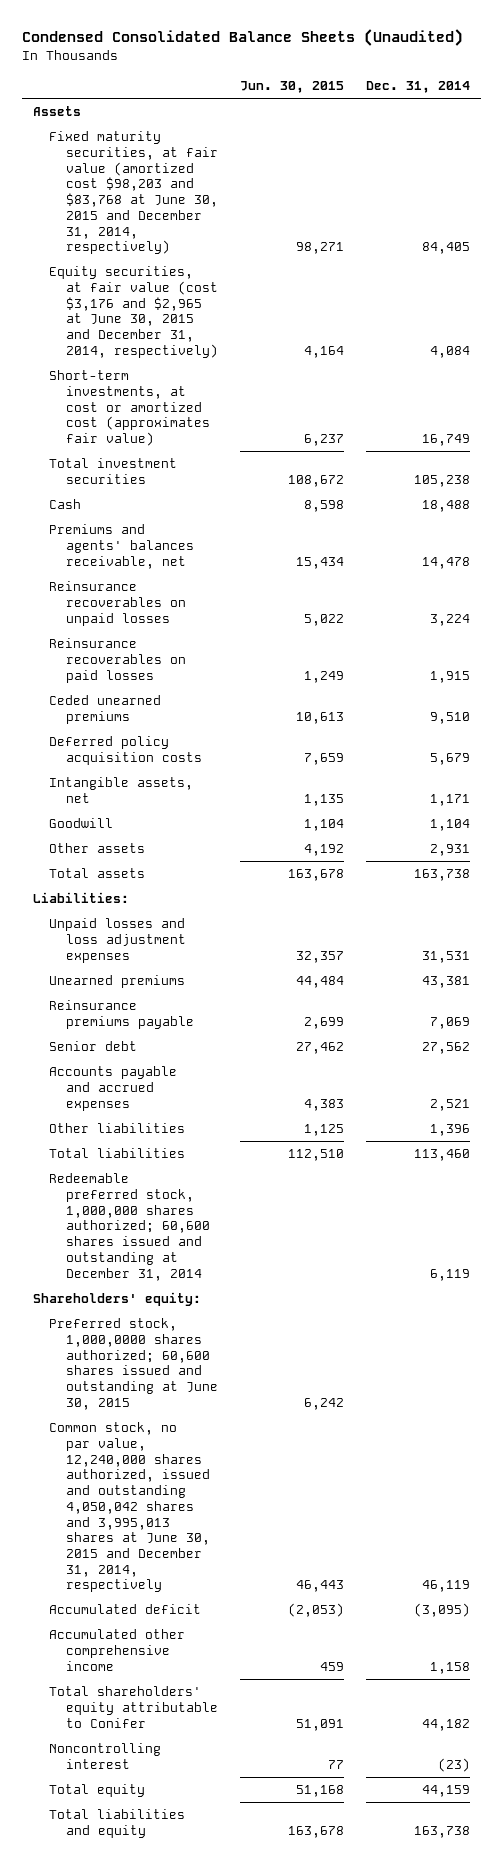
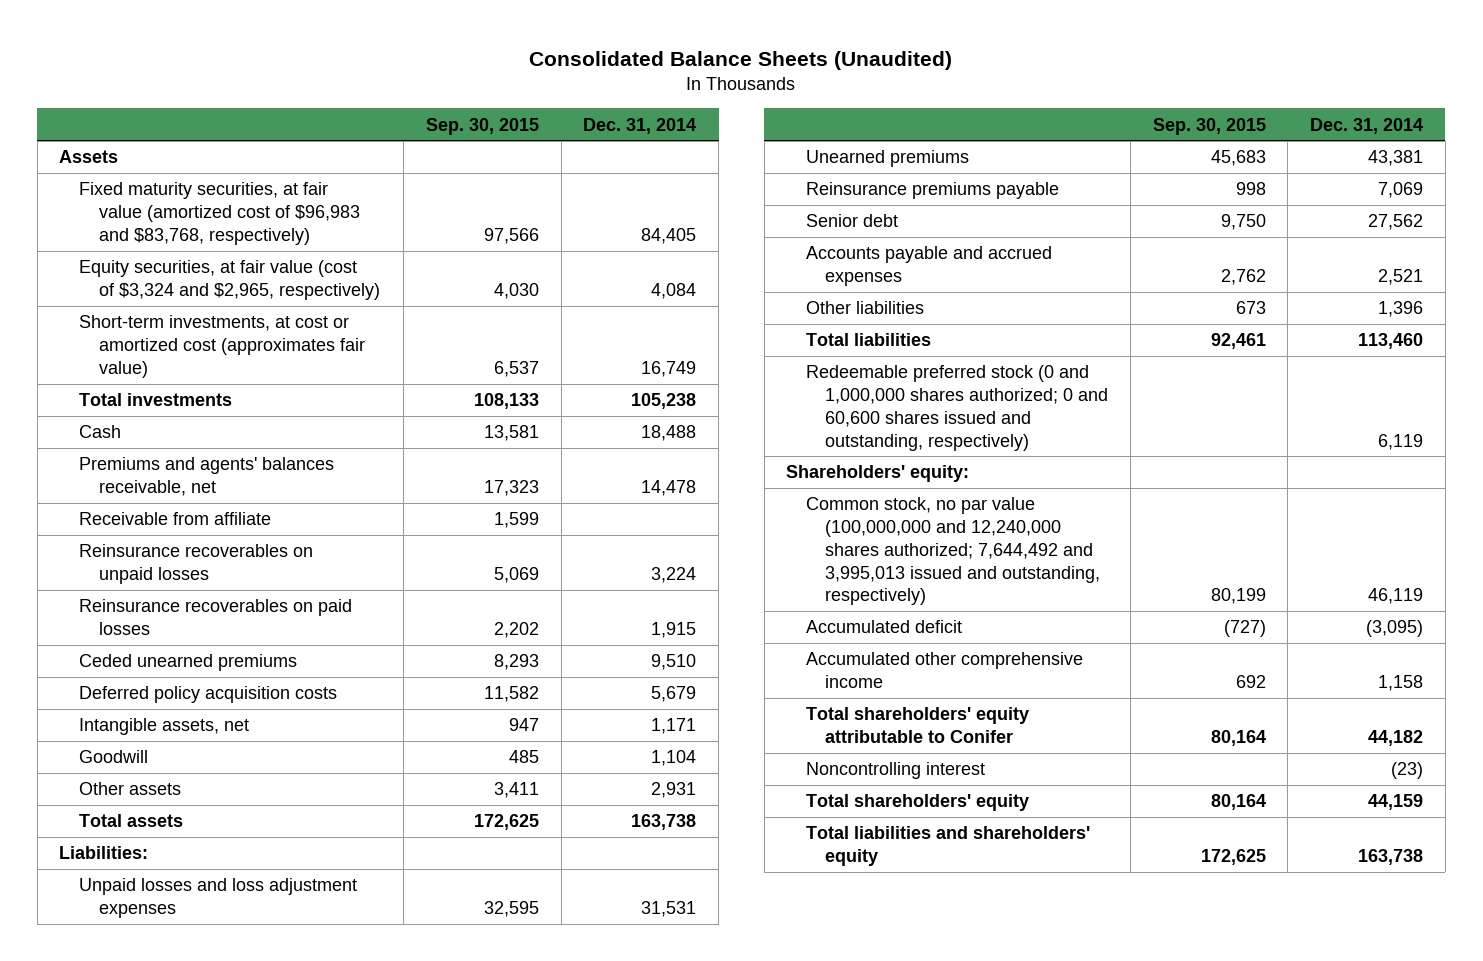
[21,28,463,46] Condensed Consolidated Balance Sheets (Unaudited) -> [529,50,953,70] Consolidated Balance Sheets (Unaudited)
[240,80,345,93] Jun. 30, 2015 -> none
none -> [426,117,540,135] Sep. 30, 2015
[49,131,219,255] Fixed maturity securities, at fair value (amortized cost $98,203 and $83,768 at June 30, 2015 and December 31, 2014, respectively) -> [79,182,360,245] Fixed maturity securities, at fair value (amortized cost of $96,983 and $83,768, respectively)
[49,266,219,358] Equity securities, at fair value (cost $3,176 and $2,965 at June 30, 2015 and December 31, 2014, respectively) -> [79,260,380,301] Equity securities, at fair value (cost of $3,324 and $2,965, respectively)
[49,458,178,484] Total investment securities -> [79,393,233,407] Total investments
none -> [79,512,272,526] Receivable from affiliate
[49,1173,211,1281] Redeemable preferred stock, 1,000,000 shares authorized; 60,600 shares issued and outstanding at December 31, 2014 -> [805,365,1109,451] Redeemable preferred stock (0 and 1,000,000 shares authorized; 0 and 60,600 shares issued and outstanding, respectively)
[49,1318,219,1410] Preferred stock, 1,000,0000 shares authorized; 60,600 shares issued and outstanding at June 30, 2015 -> none
[49,1422,211,1593] Common stock, no par value, 12,240,000 shares authorized, issued and outstanding 4,050,042 shares and 3,995,013 shares at June 30, 2015 and December 31, 2014, respectively -> [805,497,1101,606] Common stock, no par value (100,000,000 and 12,240,000 shares authorized; 7,644,492 and 3,995,013 issued and outstanding, respectively)
[49,1784,146,1798] Total equity -> [805,794,1029,812] Total shareholders' equity
[49,1809,186,1838] Total liabilities and equity -> [805,826,1090,867] Total liabilities and shareholders' equity

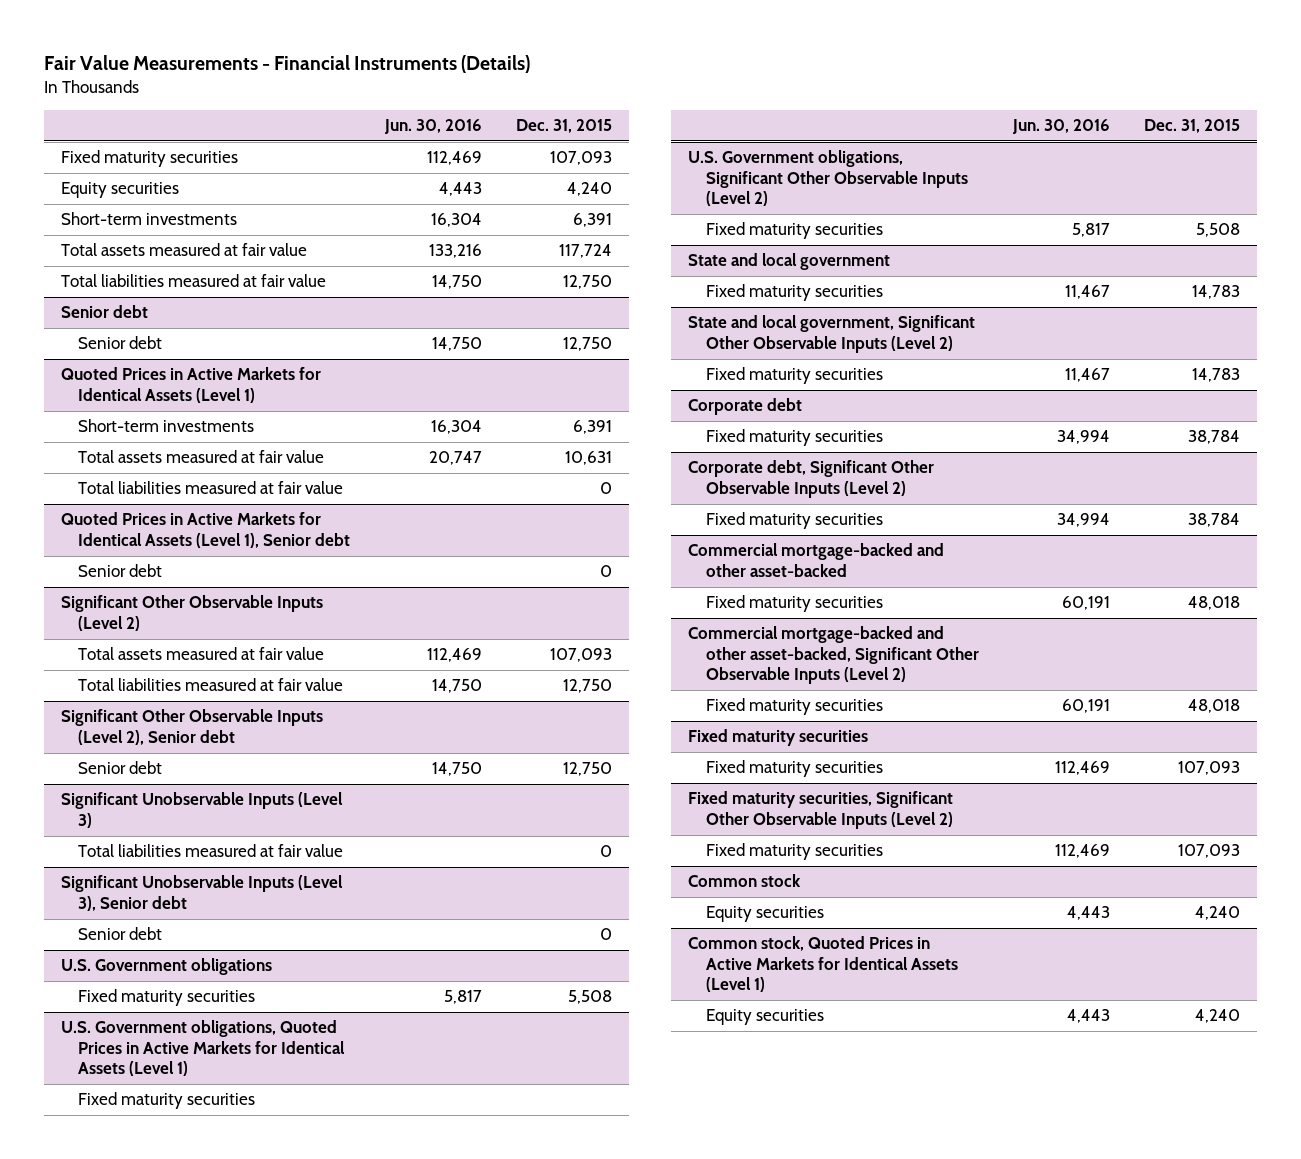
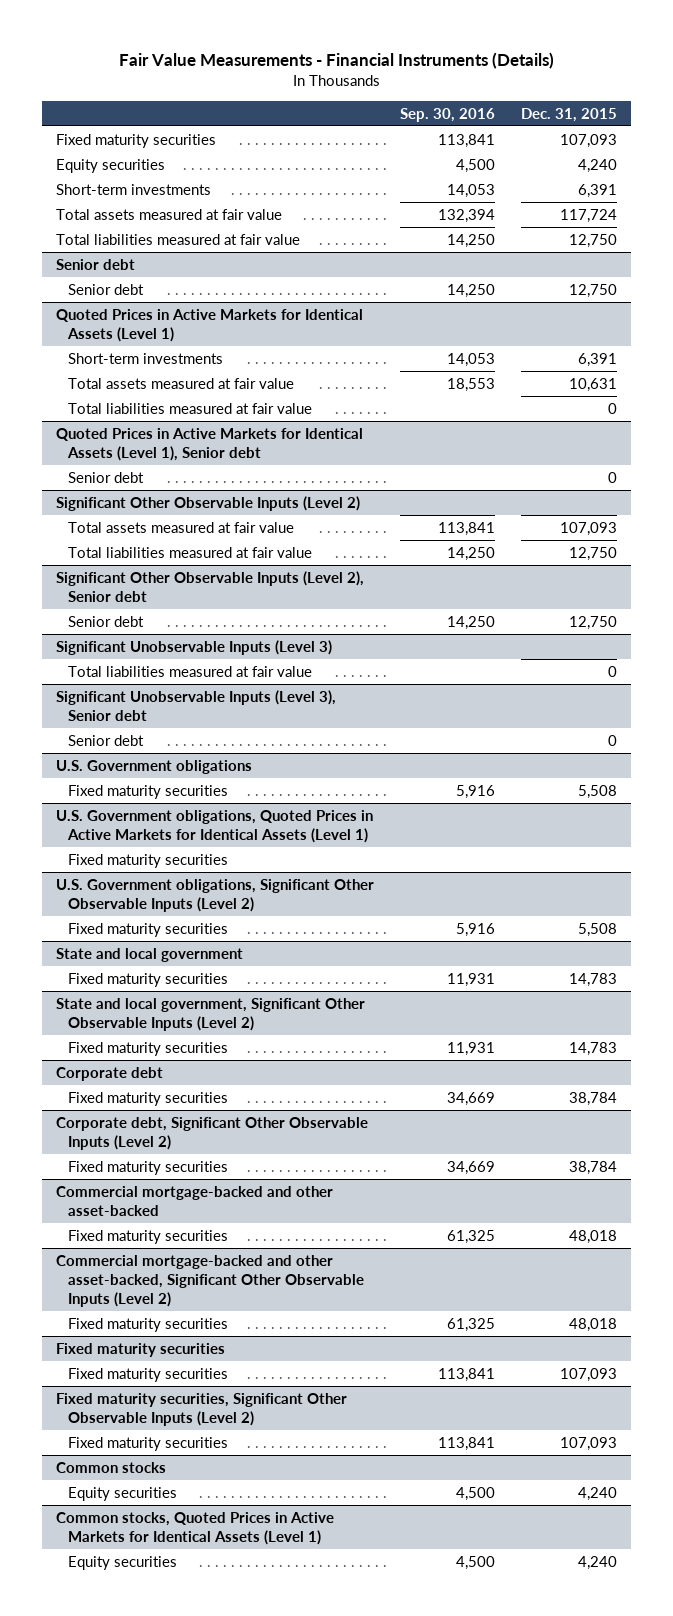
[384,119,483,135] Jun. 30, 2016 -> none
none -> [400,107,496,122] Sep. 30, 2016
[688,874,802,888] Common stock -> [55,1461,166,1473] Common stocks
[688,936,959,993] Common stock, Quoted Prices in Active Markets for Identical Assets (Level 1) -> [55,1511,334,1546] Common stocks, Quoted Prices in Active Markets for Identical Assets (Level 1)

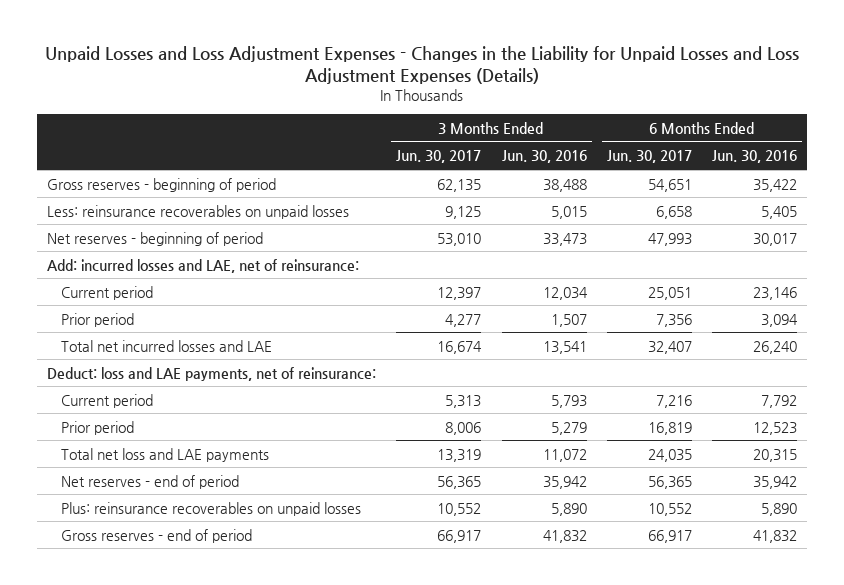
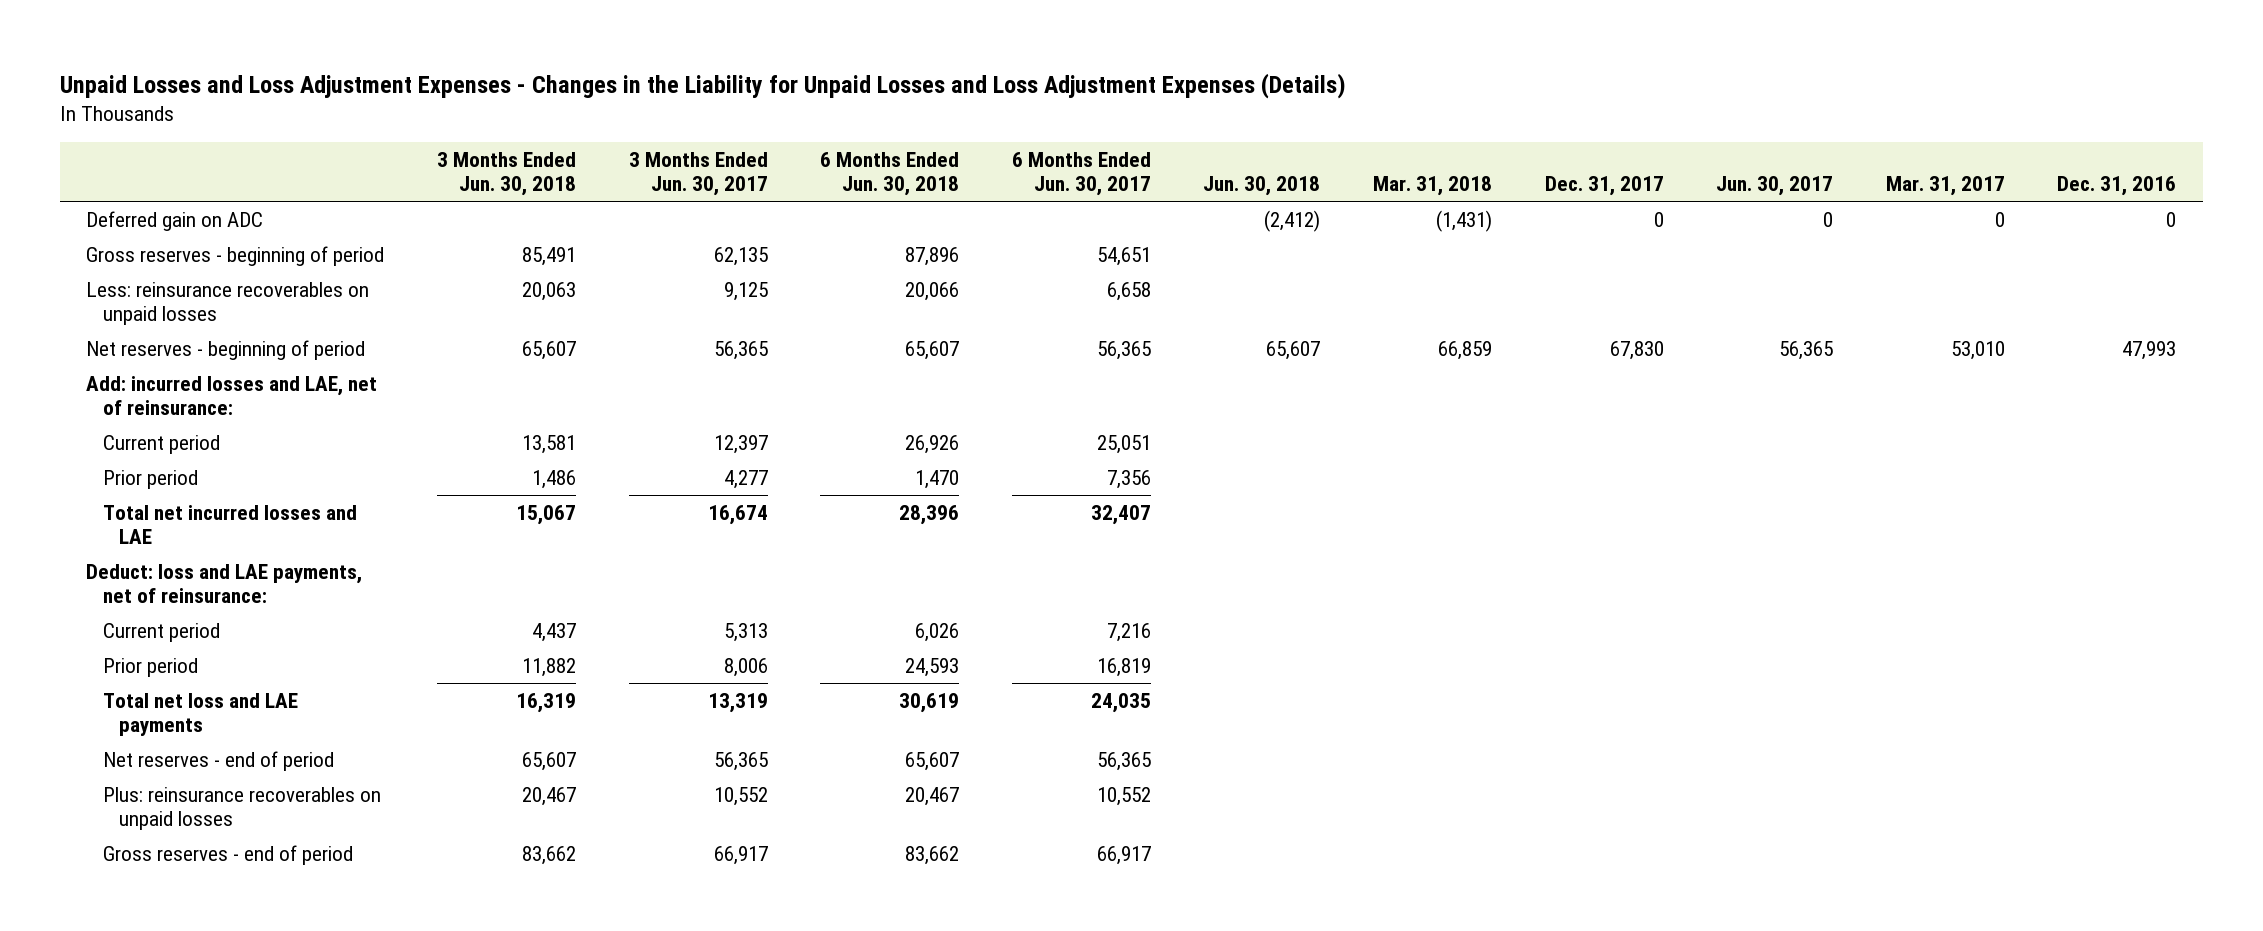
[501,150,587,164] Jun. 30, 2016 -> none
[712,150,798,164] Jun. 30, 2016 -> none
none -> [437,151,577,196] 3 Months Ended Jun. 30, 2018
none -> [820,151,960,196] 6 Months Ended Jun. 30, 2018
none -> [1203,175,1321,196] Jun. 30, 2018
none -> [1372,175,1492,196] Mar. 31, 2018
none -> [1544,175,1664,196] Dec. 31, 2017
none -> [1716,175,1834,196] Jun. 30, 2017
none -> [1885,175,2005,196] Mar. 31, 2017
none -> [2057,175,2177,196] Dec. 31, 2016
none -> [86,210,264,231] Deferred gain on ADC
[437,232,482,246] 53,010 -> [713,340,768,360] 56,365
[647,232,692,246] 47,993 -> [1096,340,1151,360] 56,365

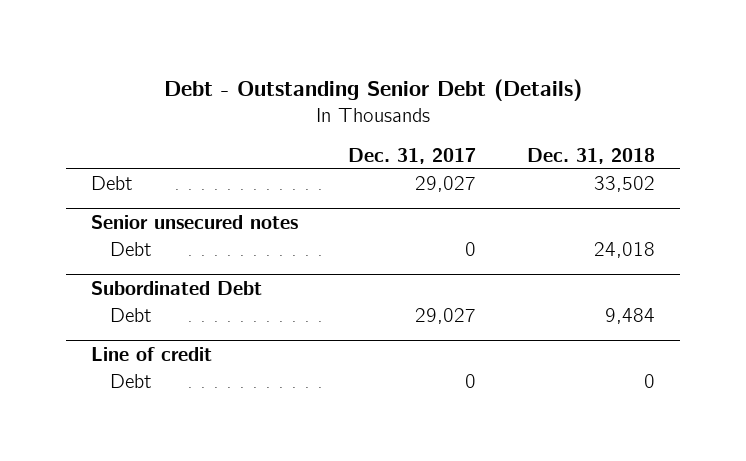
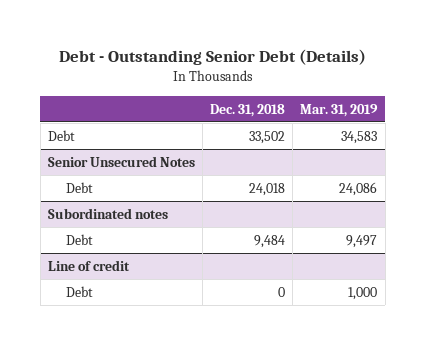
[348,147,477,164] Dec. 31, 2017 -> none
none -> [300,103,379,117] Mar. 31, 2019
[91,214,299,229] Senior unsecured notes -> [47,156,195,168] Senior Unsecured Notes
[91,280,263,295] Subordinated Debt -> [47,208,168,220] Subordinated notes

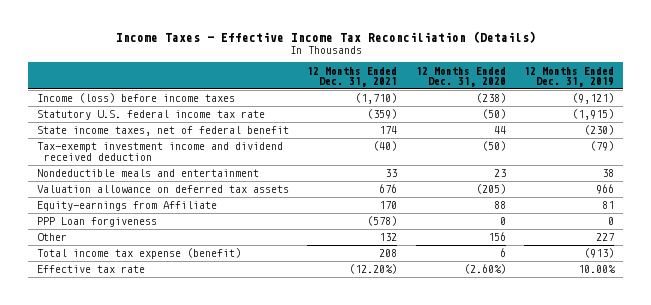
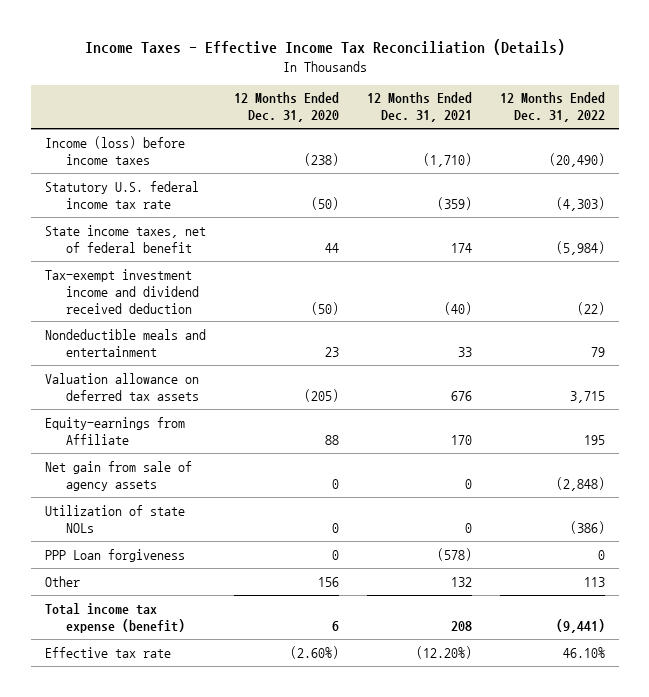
[523,66,614,87] 12 Months Ended Dec. 31, 2019 -> none
none -> [499,92,605,123] 12 Months Ended Dec. 31, 2022
none -> [44,460,192,491] Net gain from sale of agency assets
none -> [44,504,185,533] Utilization of state NOLs

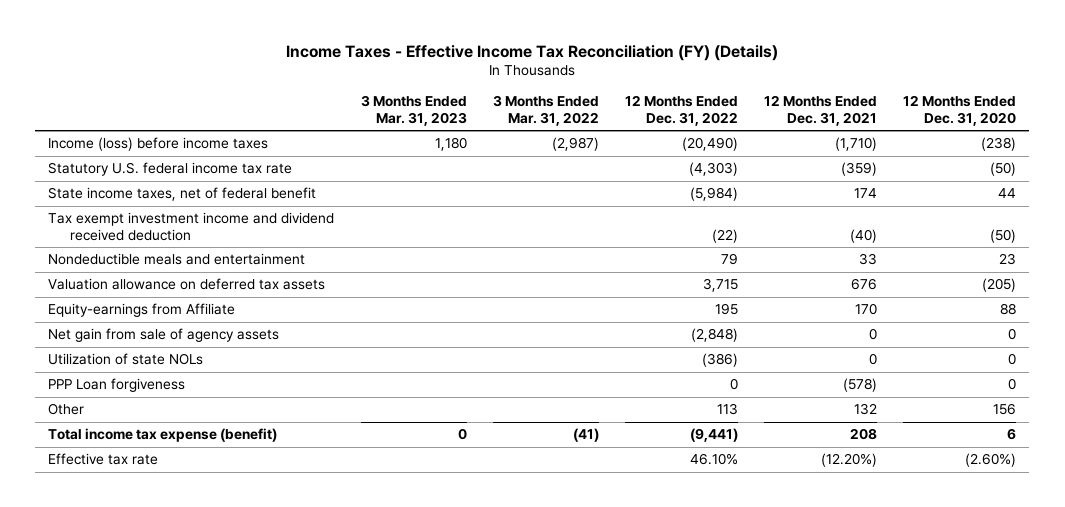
[84,39,565,56] Income Taxes - Effective Income Tax Reconciliation (Details) -> [286,44,779,61] Income Taxes - Effective Income Tax Reconciliation (FY) (Details)
none -> [360,95,467,126] 3 Months Ended Mar. 31, 2023
none -> [492,95,599,126] 3 Months Ended Mar. 31, 2022
[44,268,200,314] Tax-exempt investment income and dividend received deduction -> [48,212,335,241] Tax exempt investment income and dividend received deduction

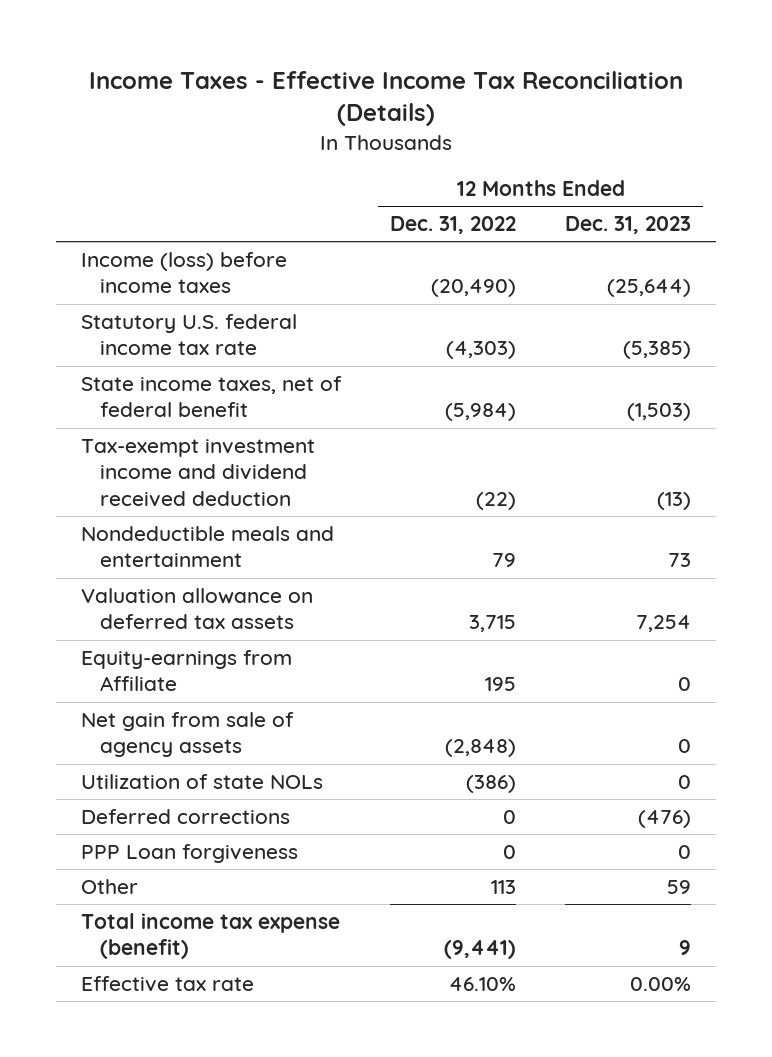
[286,44,779,61] Income Taxes - Effective Income Tax Reconciliation (FY) (Details) -> [88,70,683,127] Income Taxes - Effective Income Tax Reconciliation (Details)
[360,95,467,126] 3 Months Ended Mar. 31, 2023 -> none
[492,95,599,126] 3 Months Ended Mar. 31, 2022 -> none
[764,95,878,126] 12 Months Ended Dec. 31, 2021 -> none
[903,95,1017,126] 12 Months Ended Dec. 31, 2020 -> none
none -> [565,216,692,235] Dec. 31, 2023
[48,212,335,241] Tax exempt investment income and dividend received deduction -> [80,439,315,507] Tax-exempt investment income and dividend received deduction
none -> [80,809,290,825] Deferred corrections

